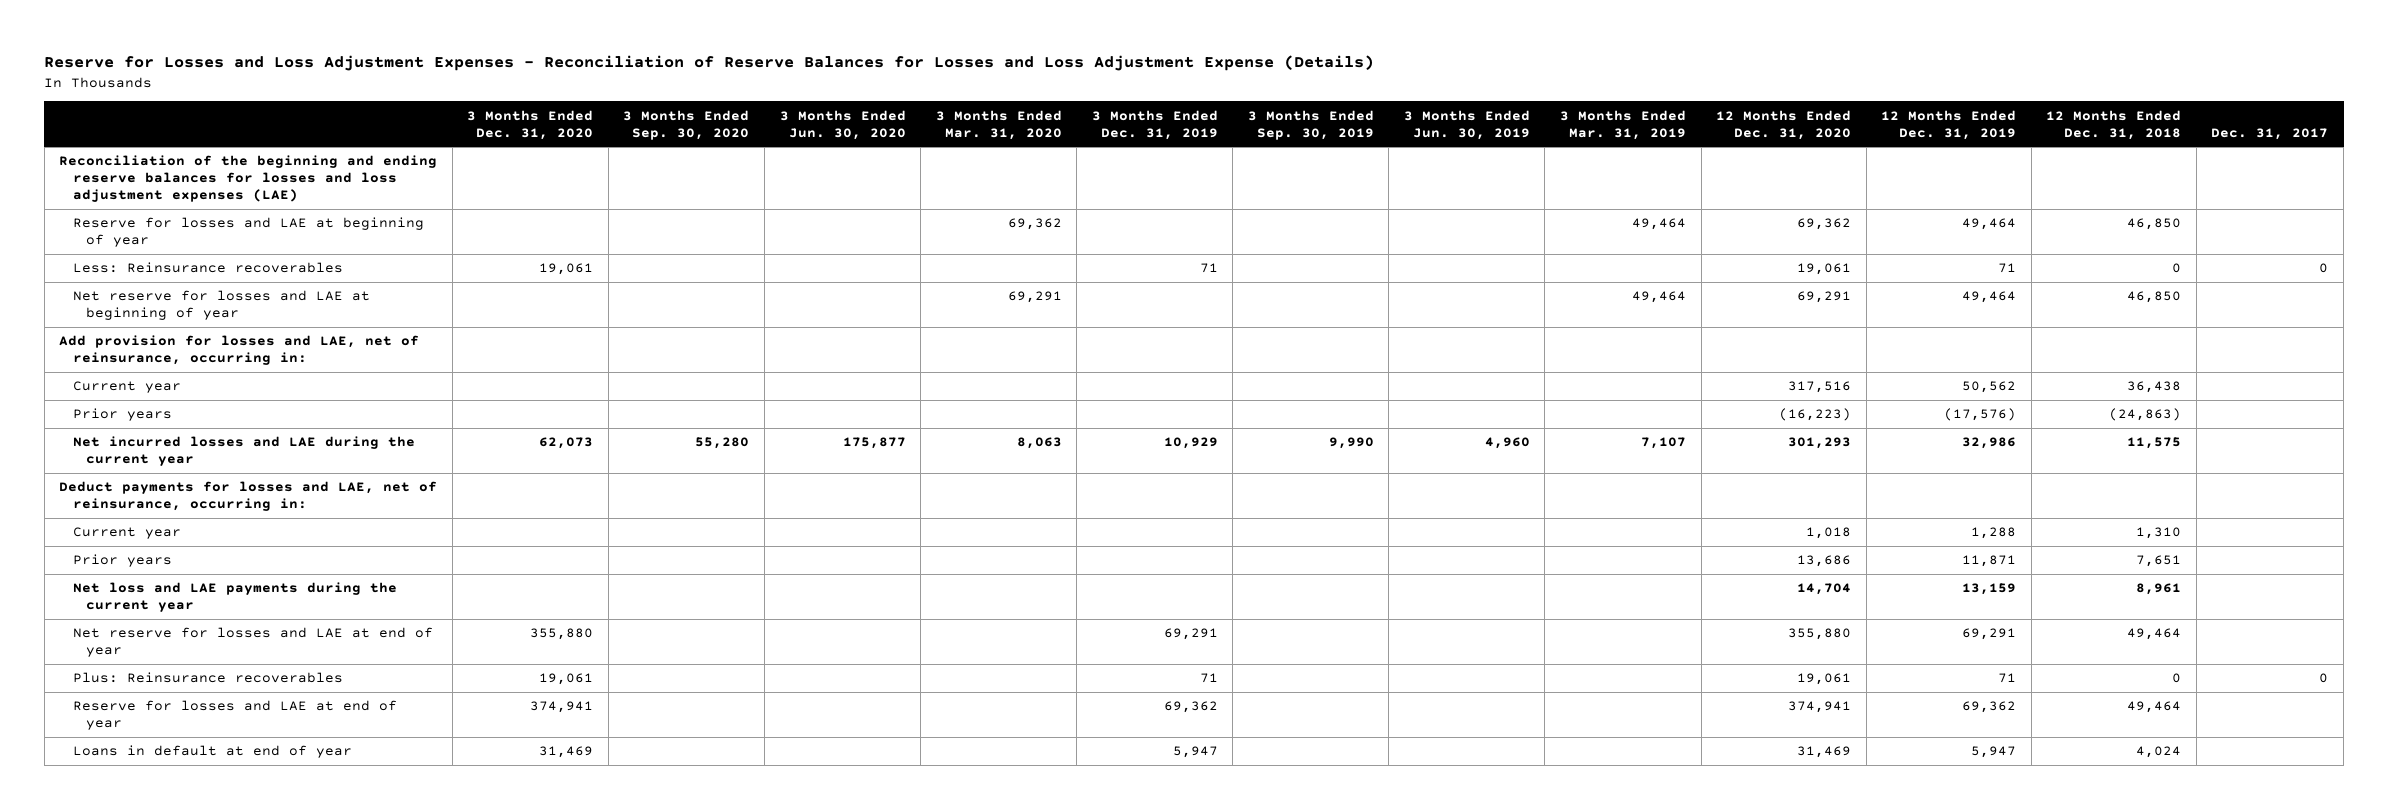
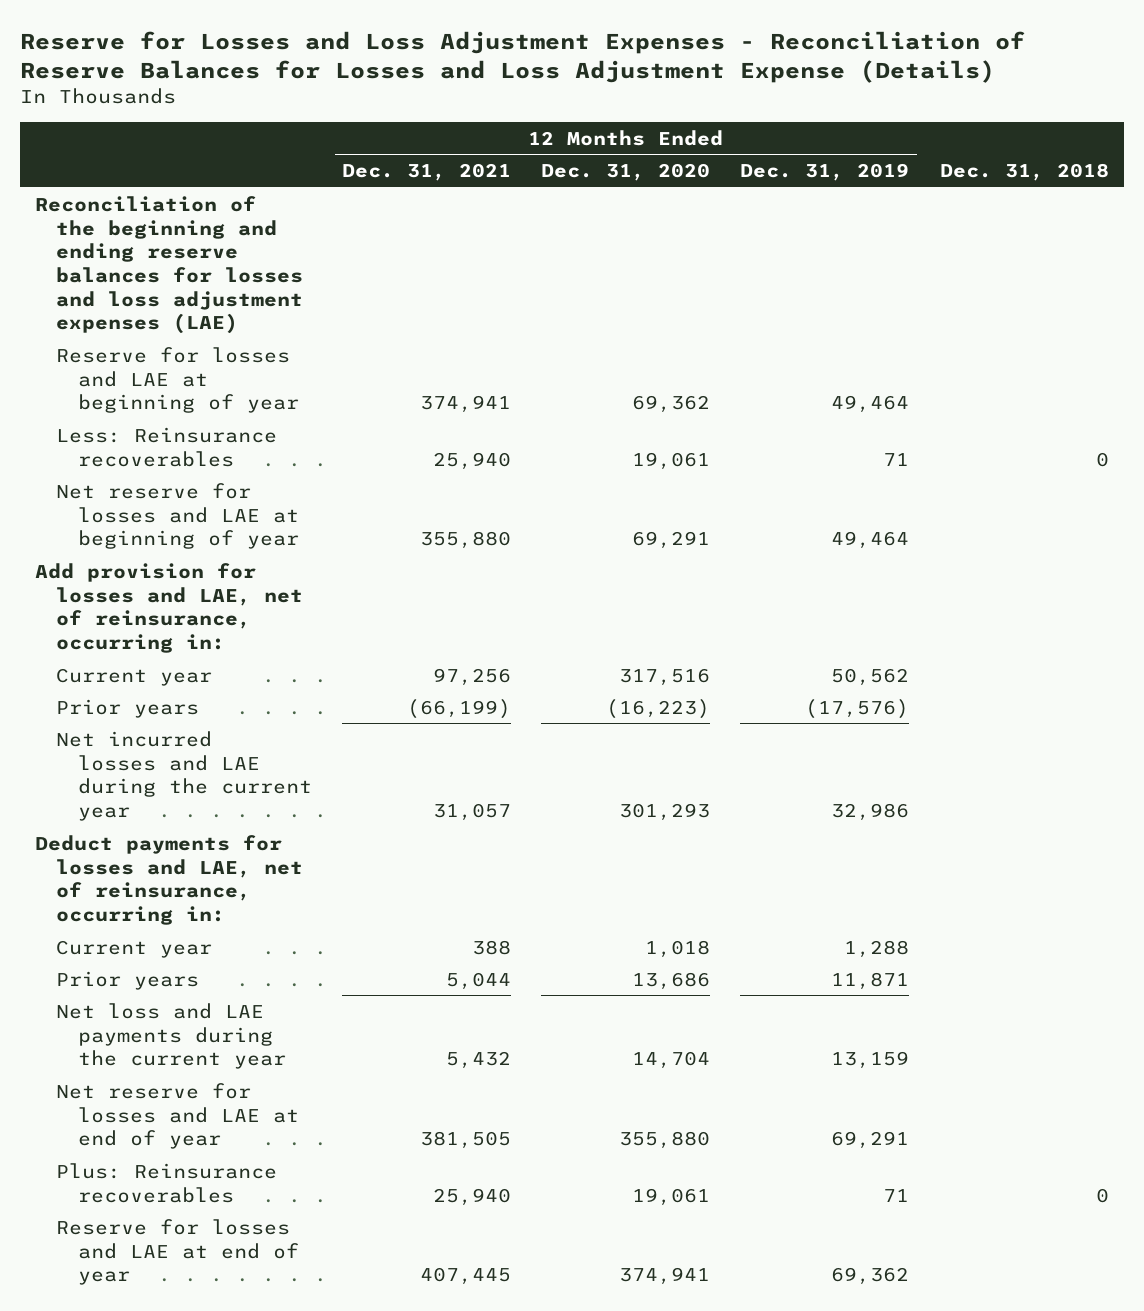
[467,109,594,140] 3 Months Ended Dec. 31, 2020 -> none
[623,109,750,140] 3 Months Ended Sep. 30, 2020 -> none
[779,109,906,140] 3 Months Ended Jun. 30, 2020 -> none
[935,109,1062,140] 3 Months Ended Mar. 31, 2020 -> none
[1091,109,1218,140] 3 Months Ended Dec. 31, 2019 -> none
[1247,109,1374,140] 3 Months Ended Sep. 30, 2019 -> none
[1403,109,1530,140] 3 Months Ended Jun. 30, 2019 -> none
[1560,109,1687,140] 3 Months Ended Mar. 31, 2019 -> none
[2046,109,2182,140] 12 Months Ended Dec. 31, 2018 -> none
[2211,127,2329,140] Dec. 31, 2017 -> none
none -> [342,163,512,182] Dec. 31, 2021
none -> [939,163,1109,182] Dec. 31, 2018
[72,745,352,759] Loans in default at end of year -> none

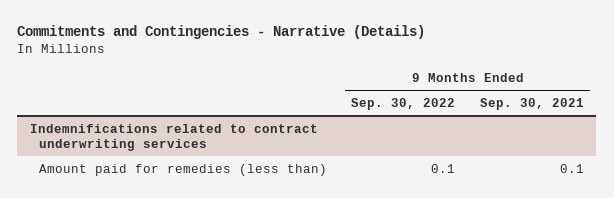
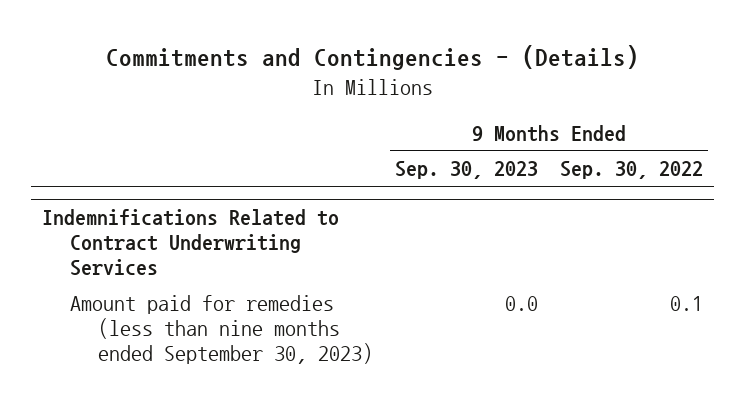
[17,25,426,40] Commitments and Contingencies - Narrative (Details) -> [105,44,639,70] Commitments and Contingencies - (Details)
[480,97,585,110] Sep. 30, 2021 -> none
none -> [394,161,538,180] Sep. 30, 2023
[29,123,318,151] Indemnifications related to contract underwriting services -> [42,209,340,277] Indemnifications Related to Contract Underwriting Services
[38,163,327,176] Amount paid for remedies (less than) -> [70,294,374,364] Amount paid for remedies (less than nine months ended September 30, 2023)

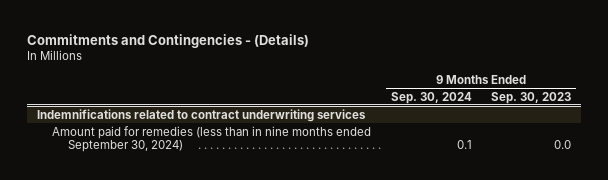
[559,161,703,180] Sep. 30, 2022 -> none
none -> [390,91,472,104] Sep. 30, 2024
[42,209,340,277] Indemnifications Related to Contract Underwriting Services -> [36,108,366,122] Indemnifications related to contract underwriting services
[70,294,374,364] Amount paid for remedies (less than nine months ended September 30, 2023) -> [52,125,372,153] Amount paid for remedies (less than in nine months ended September 30, 2024)

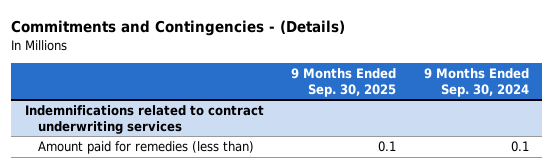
[490,91,571,104] Sep. 30, 2023 -> none
none -> [291,68,397,97] 9 Months Ended Sep. 30, 2025
[52,125,372,153] Amount paid for remedies (less than in nine months ended September 30, 2024) -> [37,141,254,155] Amount paid for remedies (less than)

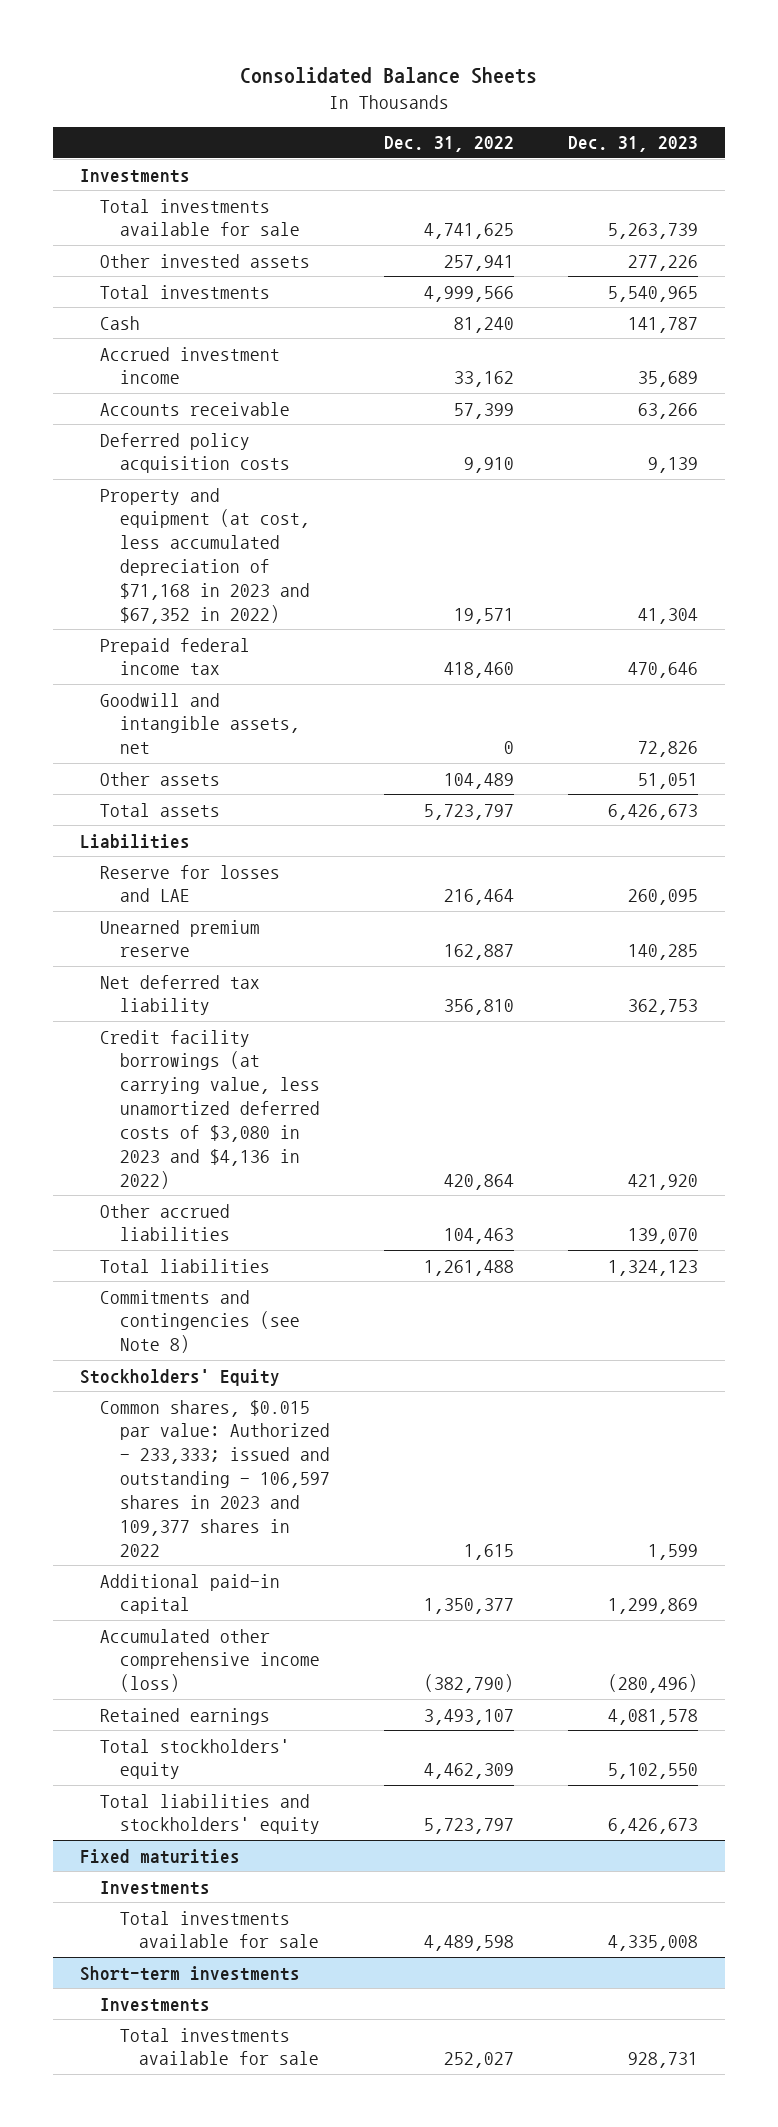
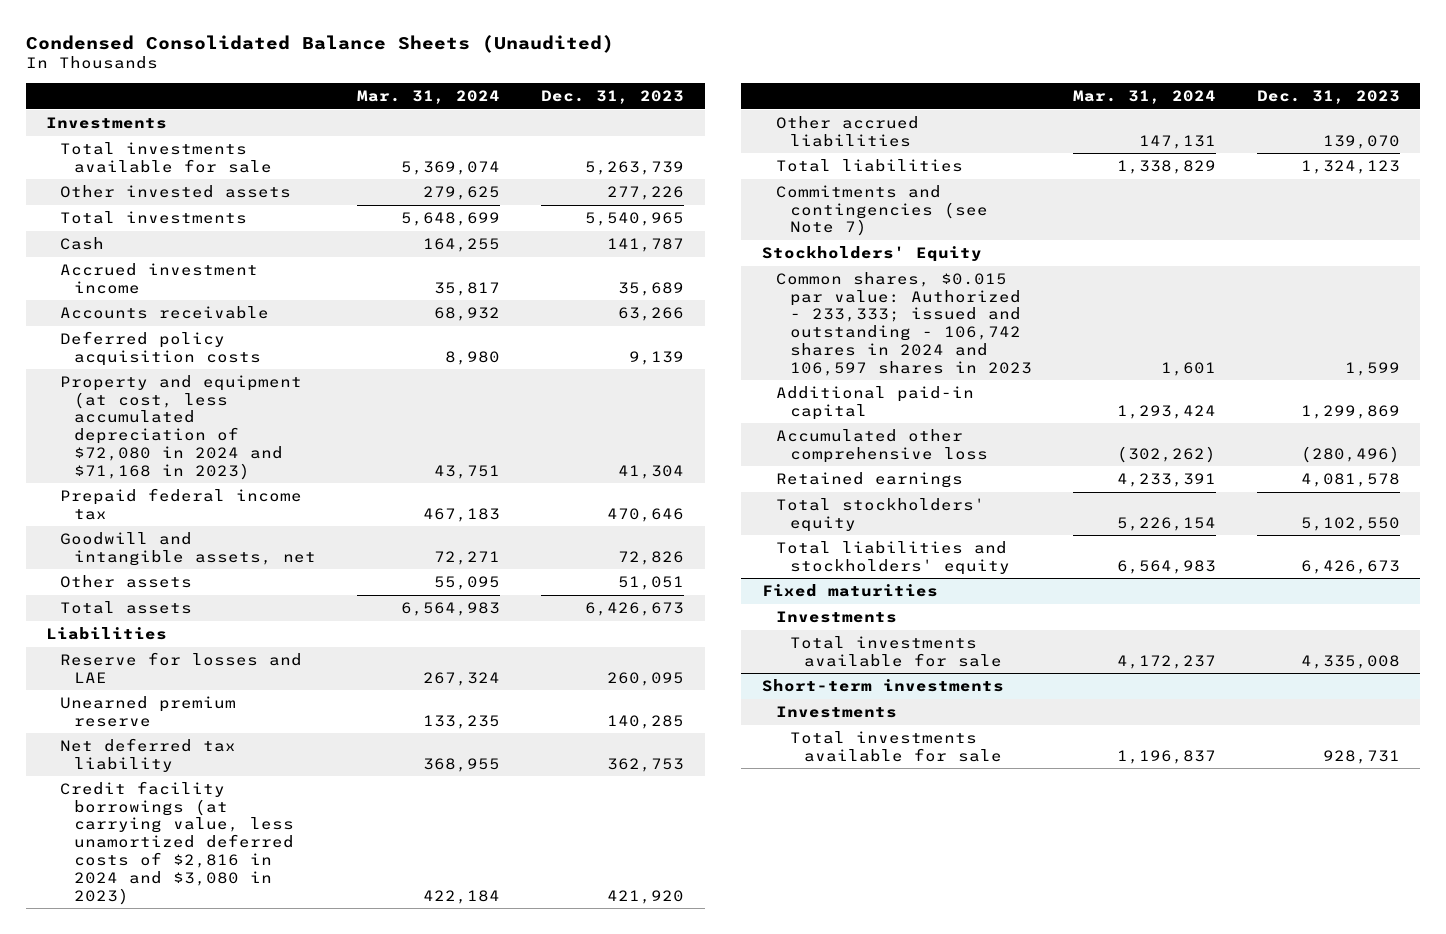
[239,67,537,85] Consolidated Balance Sheets -> [25,34,614,53] Condensed Consolidated Balance Sheets (Unaudited)
[383,136,514,153] Dec. 31, 2022 -> none
none -> [357,90,501,105] Mar. 31, 2024
[99,487,310,624] Property and equipment (at cost, less accumulated depreciation of $71,168 in 2023 and $67,352 in 2022) -> [60,374,303,480] Property and equipment (at cost, less accumulated depreciation of $72,080 in 2024 and $71,168 in 2023)
[99,1029,320,1189] Credit facility borrowings (at carrying value, less unamortized deferred costs of $3,080 in 2023 and $4,136 in 2022) -> [60,780,295,905] Credit facility borrowings (at carrying value, less unamortized deferred costs of $2,816 in 2024 and $3,080 in 2023)
[99,1289,300,1354] Commitments and contingencies (see Note 8) -> [775,184,989,237] Commitments and contingencies (see Note 7)
[99,1399,330,1557] Common shares, $0.015 par value: Authorized - 233,333; issued and outstanding - 106,597 shares in 2023 and 109,377 shares in 2022 -> [775,271,1033,376] Common shares, $0.015 par value: Authorized - 233,333; issued and outstanding - 106,742 shares in 2024 and 106,597 shares in 2023
[99,1628,320,1693] Accumulated other comprehensive income (loss) -> [775,428,989,463] Accumulated other comprehensive loss

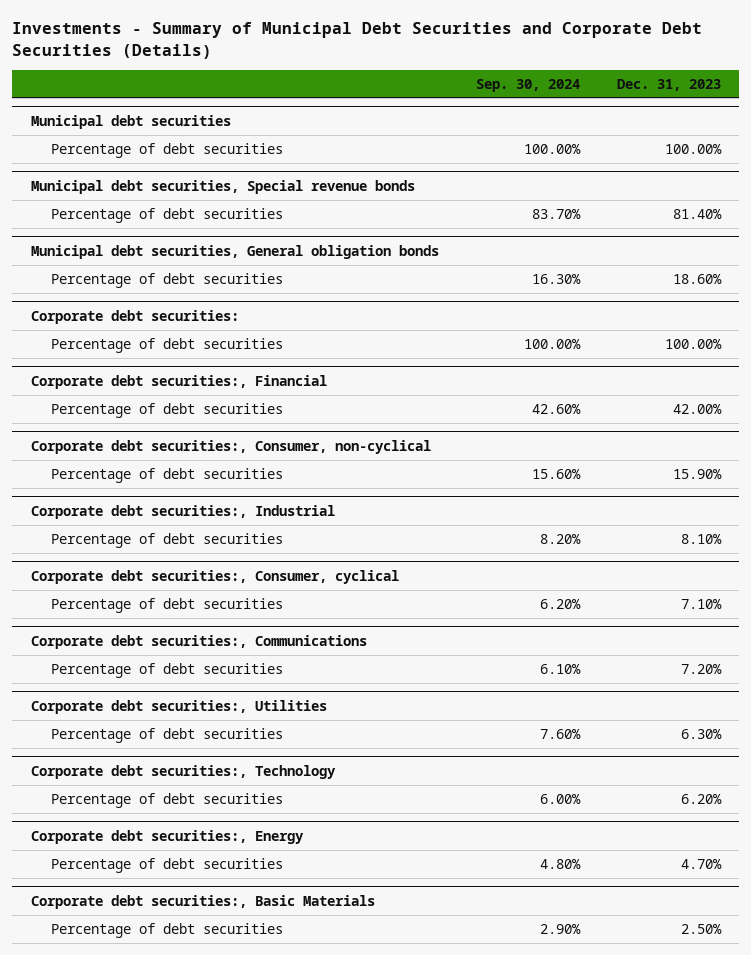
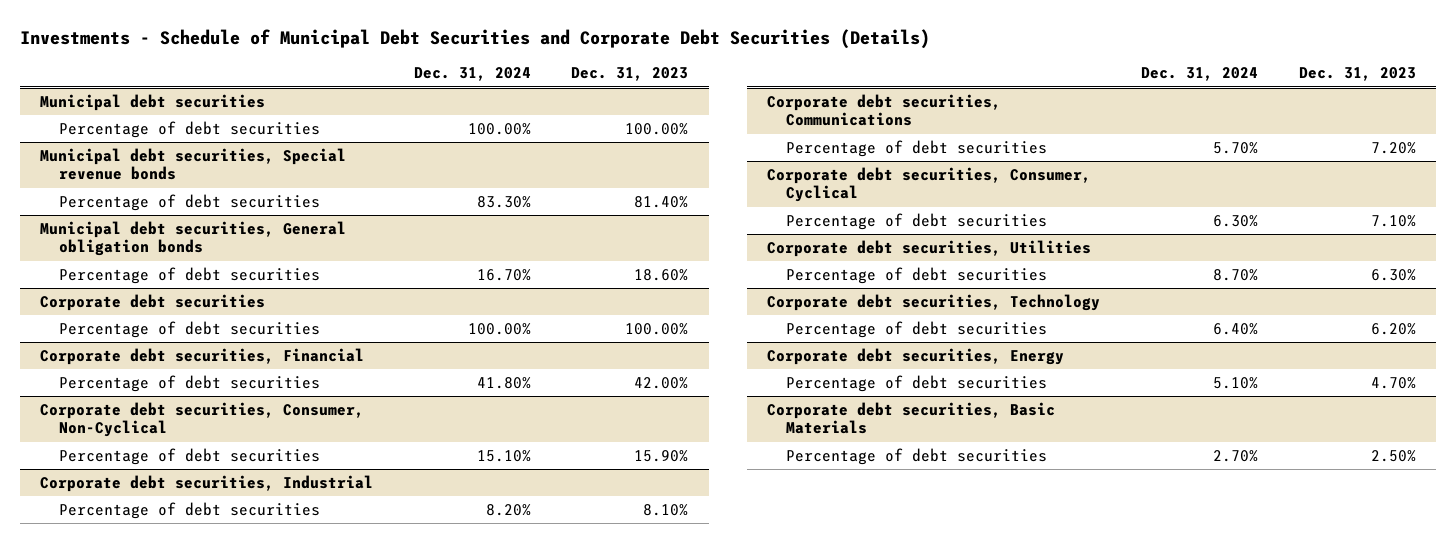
[12,21,703,59] Investments - Summary of Municipal Debt Securities and Corporate Debt Securities (Details) -> [19,28,930,49] Investments - Schedule of Municipal Debt Securities and Corporate Debt Securities (Details)
[475,78,580,92] Sep. 30, 2024 -> none
none -> [413,67,531,82] Dec. 31, 2024
[30,309,239,324] Corporate debt securities: -> [40,294,266,312] Corporate debt securities
[30,374,327,389] Corporate debt securities:, Financial -> [40,348,365,366] Corporate debt securities, Financial
[30,439,431,454] Corporate debt securities:, Consumer, non-cyclical -> [40,402,365,438] Corporate debt securities, Consumer, Non-Cyclical
[30,504,335,519] Corporate debt securities:, Industrial -> [40,475,374,493] Corporate debt securities, Industrial
[30,569,399,584] Corporate debt securities:, Consumer, cyclical -> none
[50,597,283,613] Percentage of debt securities -> none
[30,634,367,649] Corporate debt securities:, Communications -> [767,94,1002,127] Corporate debt securities, Communications
none -> [767,167,1092,203] Corporate debt securities, Consumer, Cyclical
none -> [785,213,1047,231] Percentage of debt securities
[30,699,327,714] Corporate debt securities:, Utilities -> [767,240,1092,258] Corporate debt securities, Utilities
[30,764,336,779] Corporate debt securities:, Technology -> [767,294,1101,312] Corporate debt securities, Technology
[30,829,304,844] Corporate debt securities:, Energy -> [767,348,1065,366] Corporate debt securities, Energy
[30,894,375,909] Corporate debt securities:, Basic Materials -> [767,402,1056,435] Corporate debt securities, Basic Materials

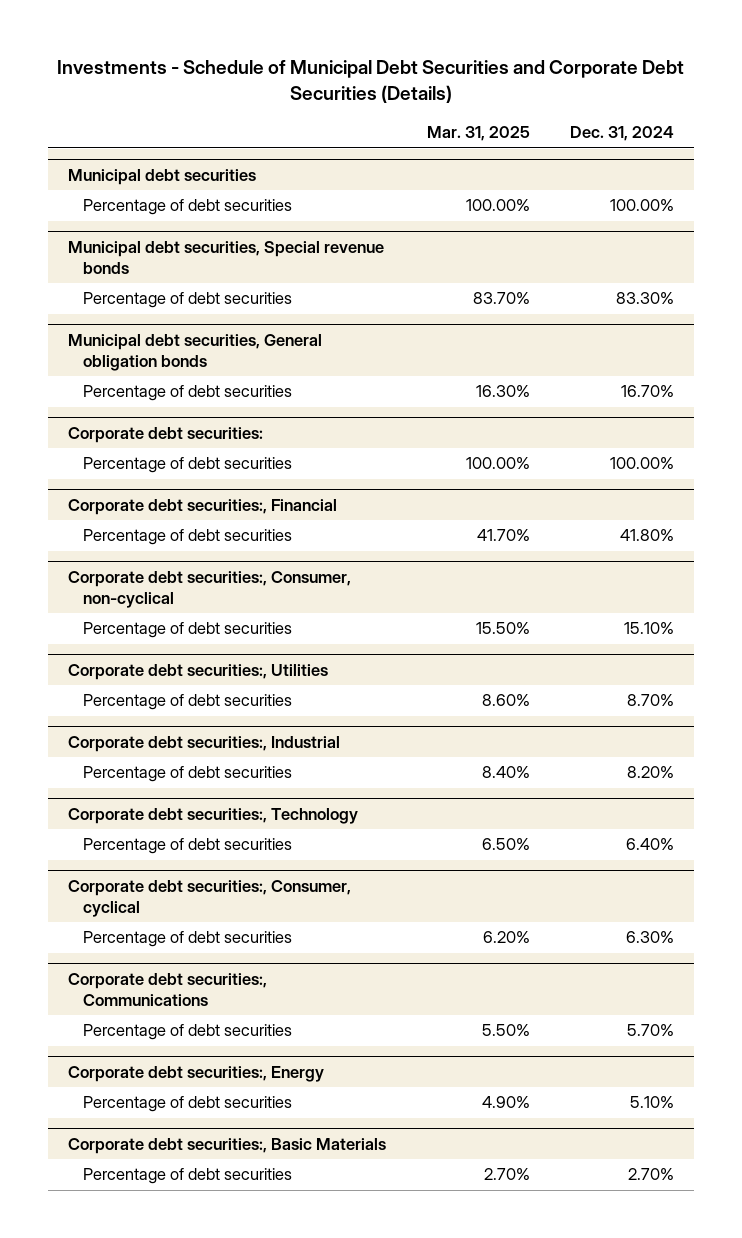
[571,67,689,82] Dec. 31, 2023 -> none
none -> [426,126,530,142] Mar. 31, 2025
[40,294,266,312] Corporate debt securities -> [68,426,264,443] Corporate debt securities:
[40,348,365,366] Corporate debt securities, Financial -> [68,498,338,515] Corporate debt securities:, Financial
[40,402,365,438] Corporate debt securities, Consumer, Non-Cyclical -> [68,570,352,608] Corporate debt securities:, Consumer, non-cyclical
[40,475,374,493] Corporate debt securities, Industrial -> none
[58,502,320,520] Percentage of debt securities -> none
[767,94,1002,127] Corporate debt securities, Communications -> none
[785,140,1047,158] Percentage of debt securities -> none
[767,167,1092,203] Corporate debt securities, Consumer, Cyclical -> none
[785,213,1047,231] Percentage of debt securities -> none
[767,240,1092,258] Corporate debt securities, Utilities -> [68,663,329,680] Corporate debt securities:, Utilities
none -> [68,735,341,752] Corporate debt securities:, Industrial
none -> [83,766,293,783] Percentage of debt securities
[767,294,1101,312] Corporate debt securities, Technology -> [68,807,359,824] Corporate debt securities:, Technology
none -> [68,879,352,917] Corporate debt securities:, Consumer, cyclical
none -> [83,931,293,948] Percentage of debt securities
none -> [68,972,268,1006] Corporate debt securities:, Communications
none -> [83,1024,293,1041] Percentage of debt securities
[767,348,1065,366] Corporate debt securities, Energy -> [68,1065,325,1082] Corporate debt securities:, Energy
[767,402,1056,435] Corporate debt securities, Basic Materials -> [68,1137,387,1154] Corporate debt securities:, Basic Materials

